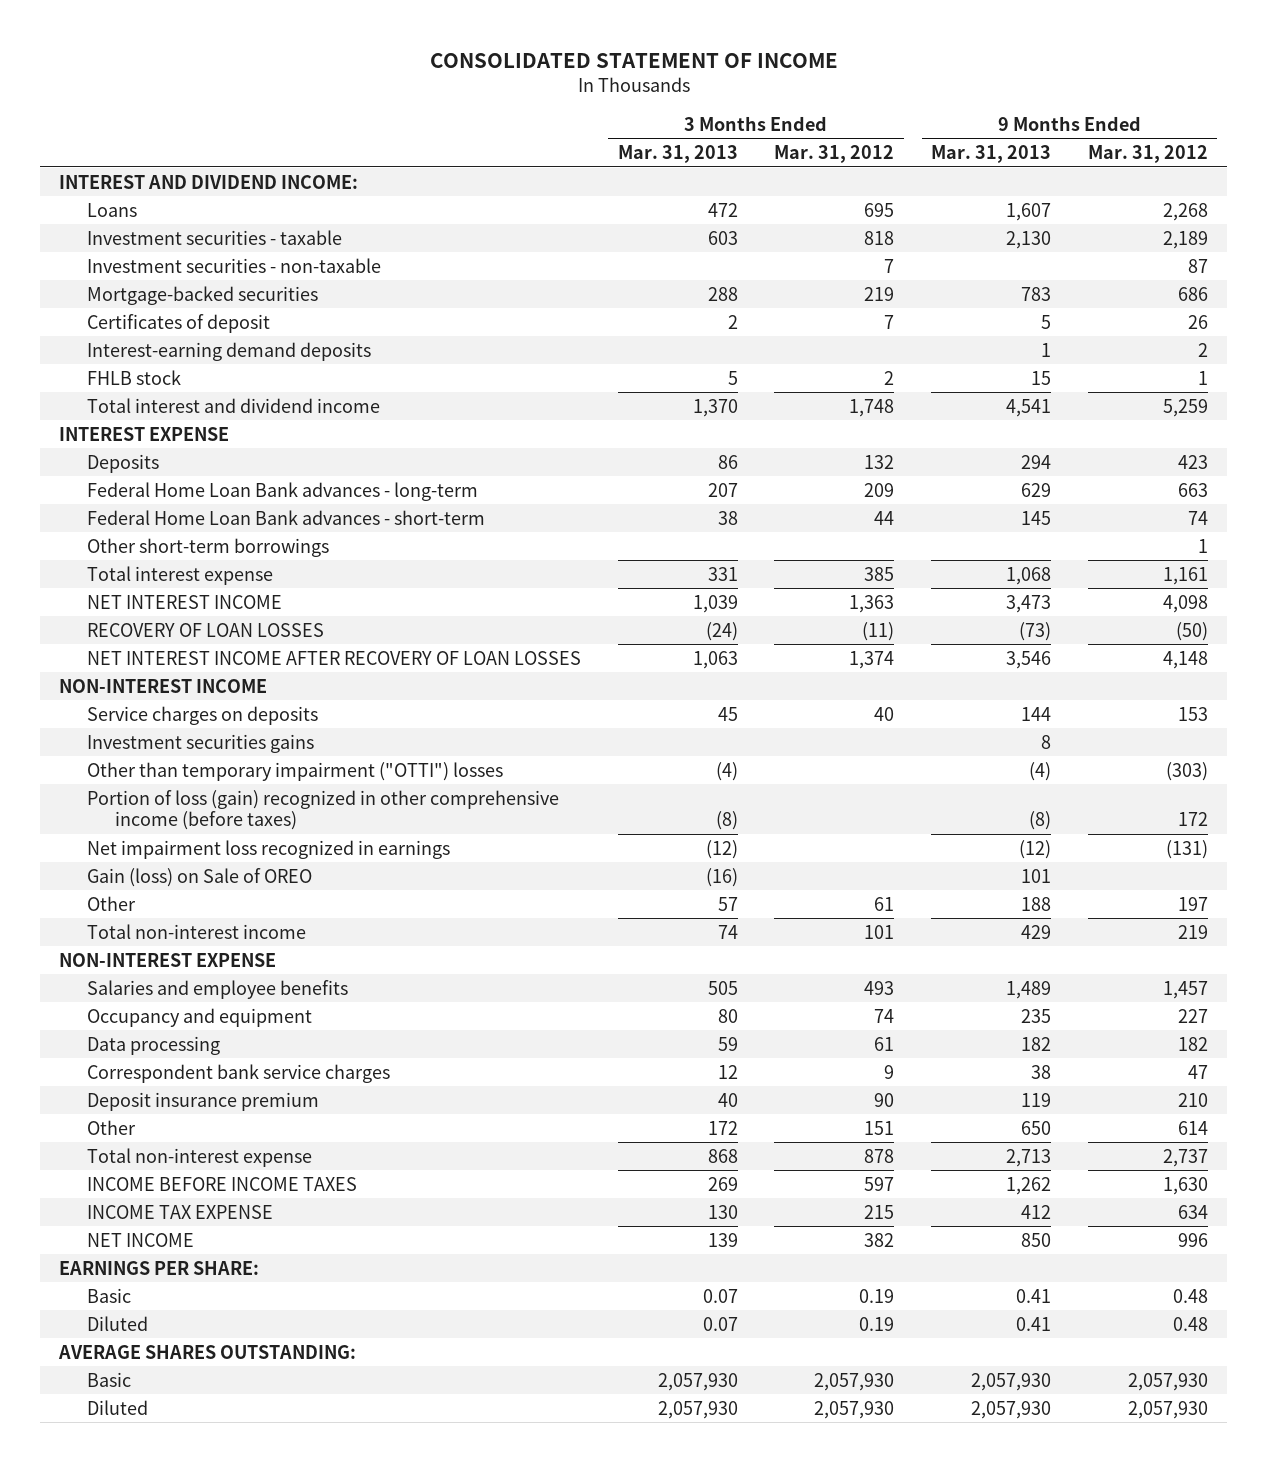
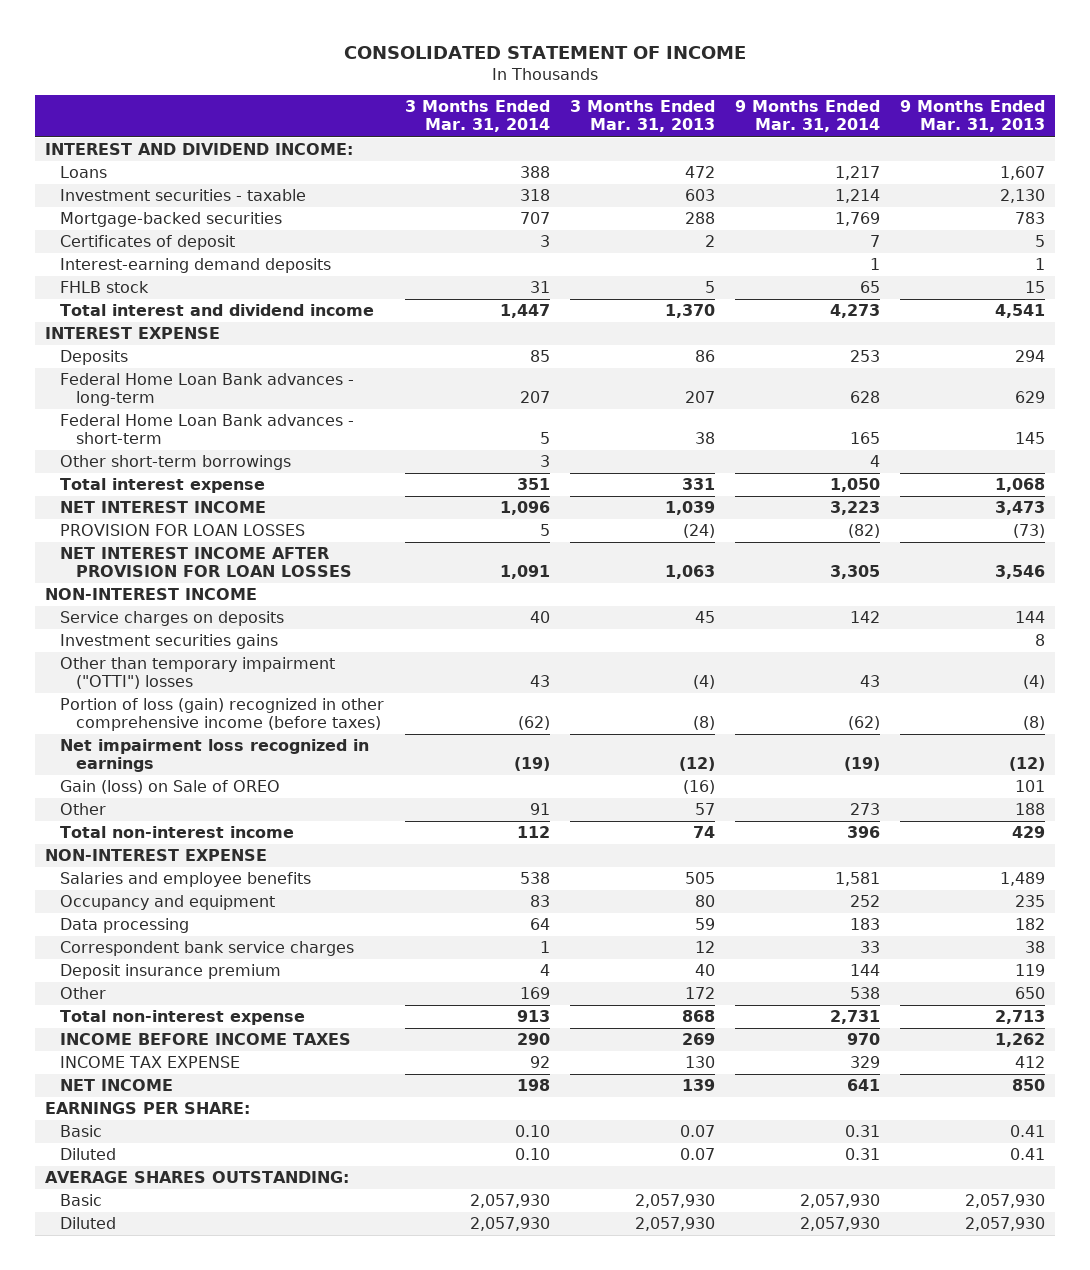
[774,145,895,164] Mar. 31, 2012 -> none
[1088,145,1209,164] Mar. 31, 2012 -> none
none -> [404,100,550,133] 3 Months Ended Mar. 31, 2014
none -> [734,100,880,133] 9 Months Ended Mar. 31, 2014
[86,257,381,273] Investment securities - non-taxable -> none
[86,622,324,637] RECOVERY OF LOAN LOSSES -> [60,524,306,537] PROVISION FOR LOAN LOSSES
[86,650,581,665] NET INTEREST INCOME AFTER RECOVERY OF LOAN LOSSES -> [60,547,352,578] NET INTEREST INCOME AFTER PROVISION FOR LOAN LOSSES

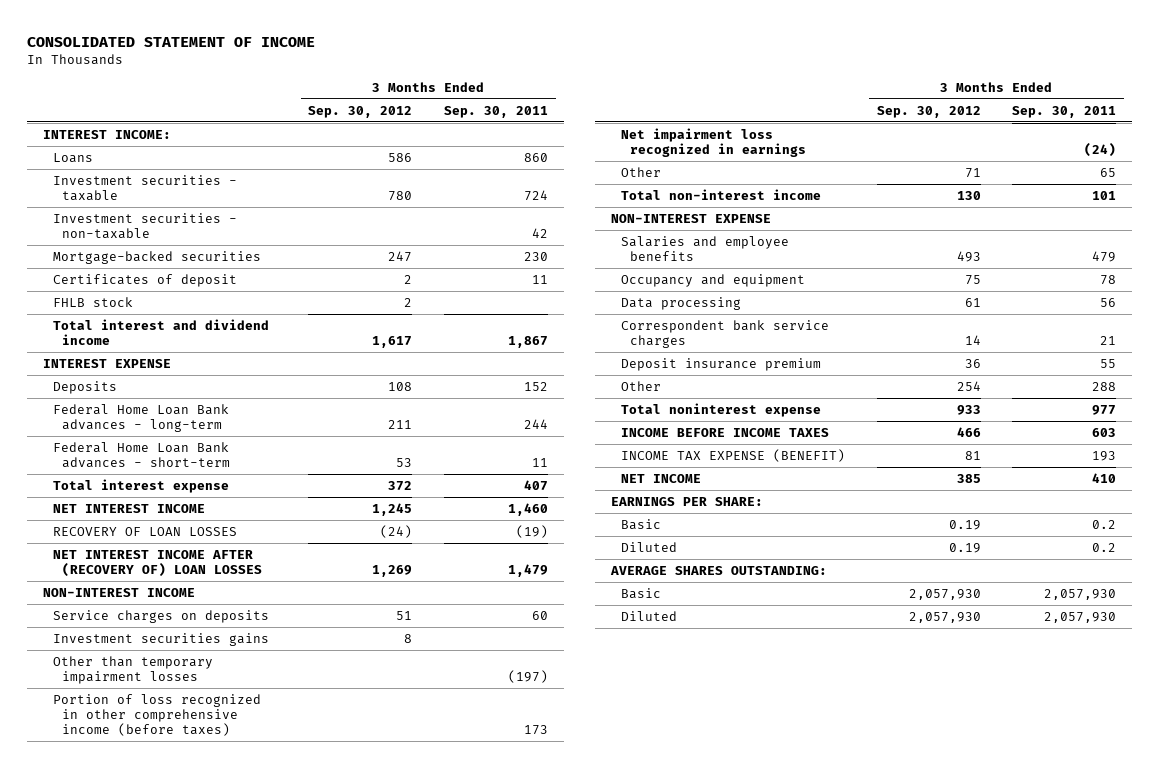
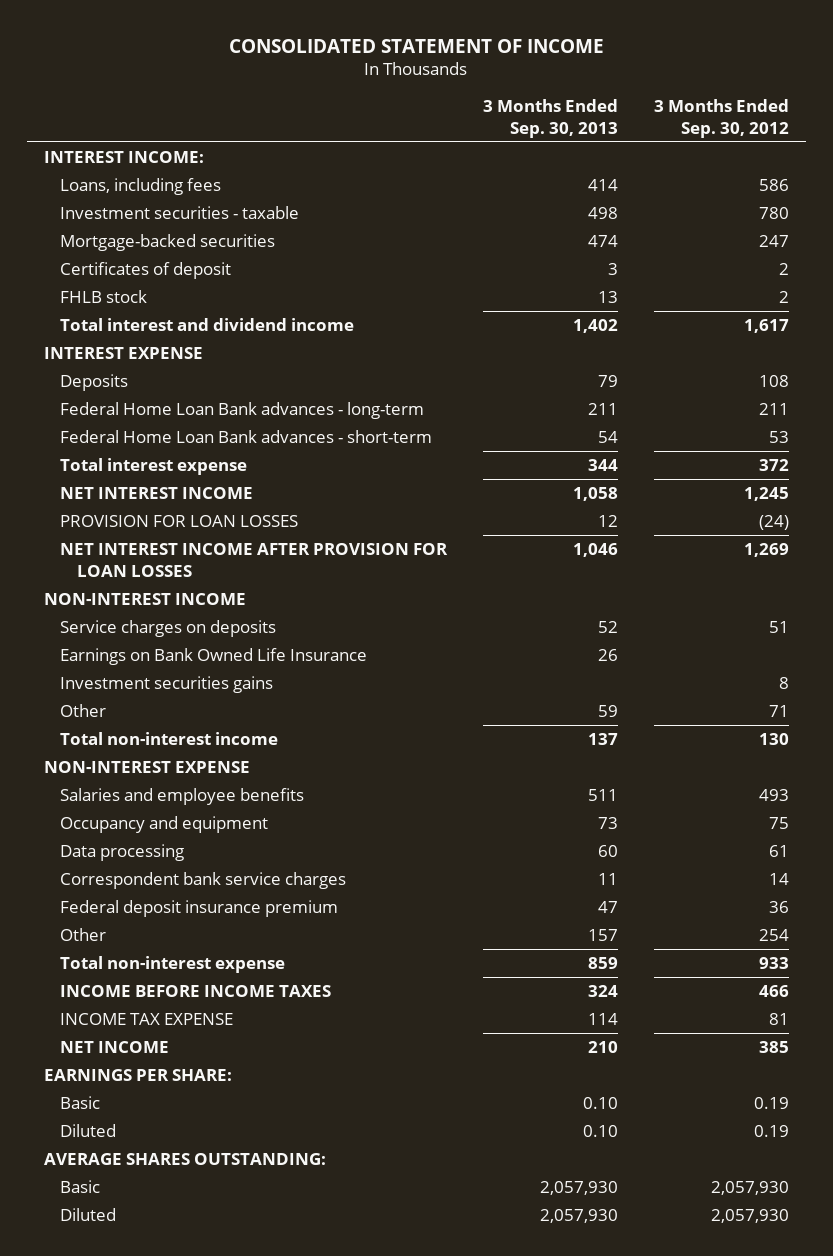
[444,105,549,118] Sep. 30, 2011 -> none
none -> [483,98,619,138] 3 Months Ended Sep. 30, 2013
[52,152,93,163] Loans -> [60,177,222,195] Loans, including fees
[52,212,237,240] Investment securities - non-taxable -> none
[52,526,237,536] RECOVERY OF LOAN LOSSES -> [60,514,299,527] PROVISION FOR LOAN LOSSES
[52,549,263,578] NET INTEREST INCOME AFTER (RECOVERY OF) LOAN LOSSES -> [60,542,449,577] NET INTEREST INCOME AFTER PROVISION FOR LOAN LOSSES
none -> [60,647,368,665] Earnings on Bank Owned Life Insurance
[52,655,213,685] Other than temporary impairment losses -> none
[52,693,261,737] Portion of loss recognized in other comprehensive income (before taxes) -> none
[620,127,807,158] Net impairment loss recognized in earnings -> none
[620,357,821,371] Deposit insurance premium -> [60,899,339,917] Federal deposit insurance premium
[620,402,821,417] Total noninterest expense -> [60,955,286,973] Total non-interest expense
[620,448,845,462] INCOME TAX EXPENSE (BENEFIT) -> [60,1012,234,1025] INCOME TAX EXPENSE

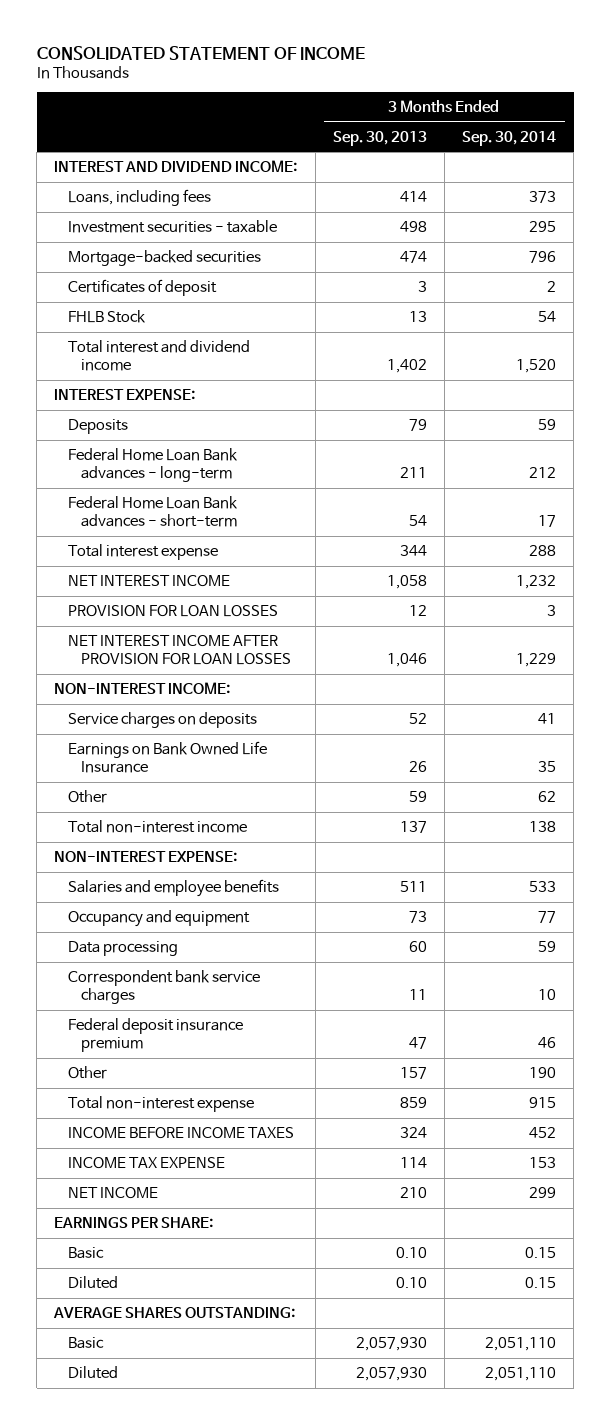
[653,98,789,138] 3 Months Ended Sep. 30, 2012 -> none
none -> [462,130,557,146] Sep. 30, 2014
[44,150,205,163] INTEREST INCOME: -> [54,159,298,172] INTEREST AND DIVIDEND INCOME:
[60,289,148,303] FHLB stock -> [67,309,146,323] FHLB Stock
[44,346,204,359] INTEREST EXPENSE -> [54,388,196,400] INTEREST EXPENSE:
[44,592,247,605] NON-INTEREST INCOME -> [54,681,231,694] NON-INTEREST INCOME:
[60,675,274,693] Investment securities gains -> none
[44,760,251,773] NON-INTEREST EXPENSE -> [54,850,238,862] NON-INTEREST EXPENSE:

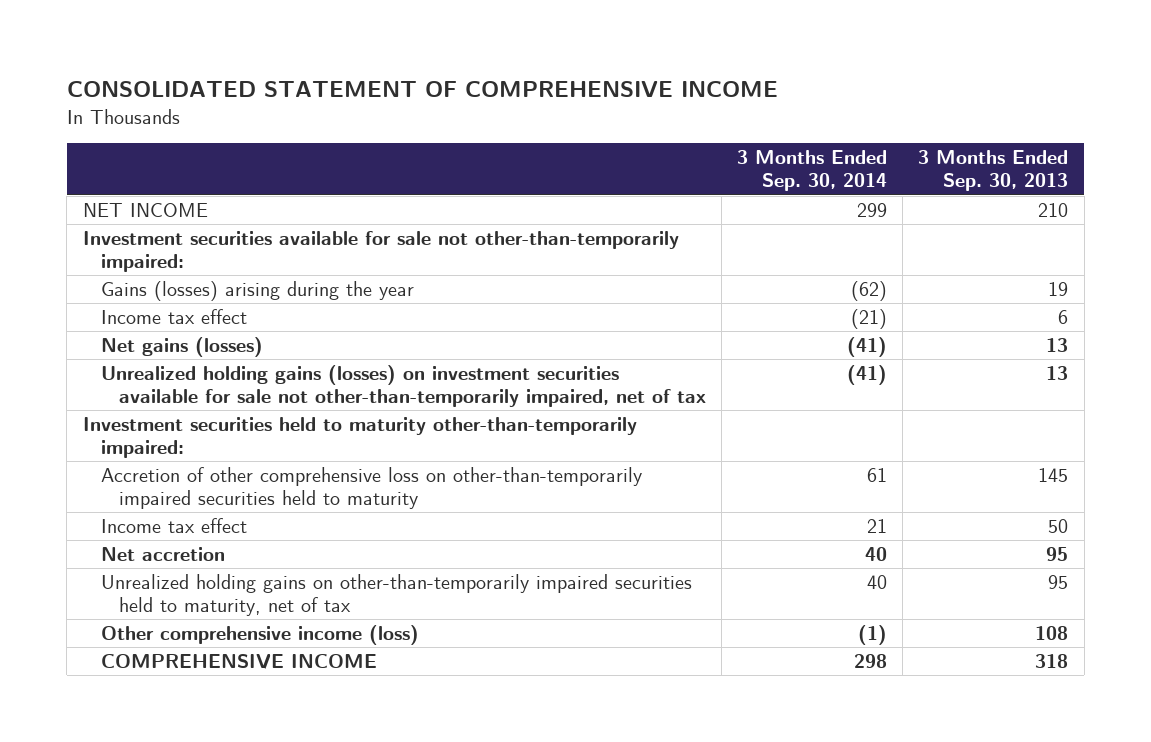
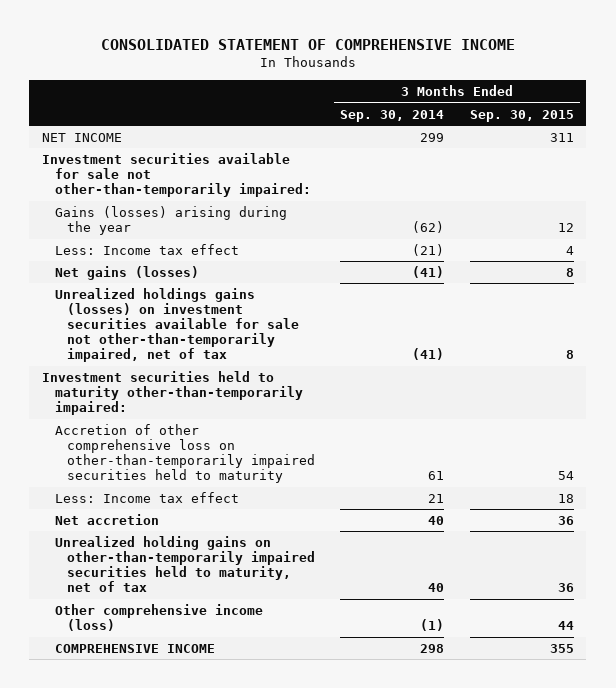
[918,150,1069,192] 3 Months Ended Sep. 30, 2013 -> none
none -> [469,109,574,122] Sep. 30, 2015
[100,308,247,324] Income tax effect -> [54,244,239,256] Less: Income tax effect
[100,364,706,408] Unrealized holding gains (losses) on investment securities available for sale not other-than-temporarily impaired, net of tax -> [54,288,300,363] Unrealized holdings gains (losses) on investment securities available for sale not other-than-temporarily impaired, net of tax
[100,517,247,533] Income tax effect -> [54,492,239,504] Less: Income tax effect

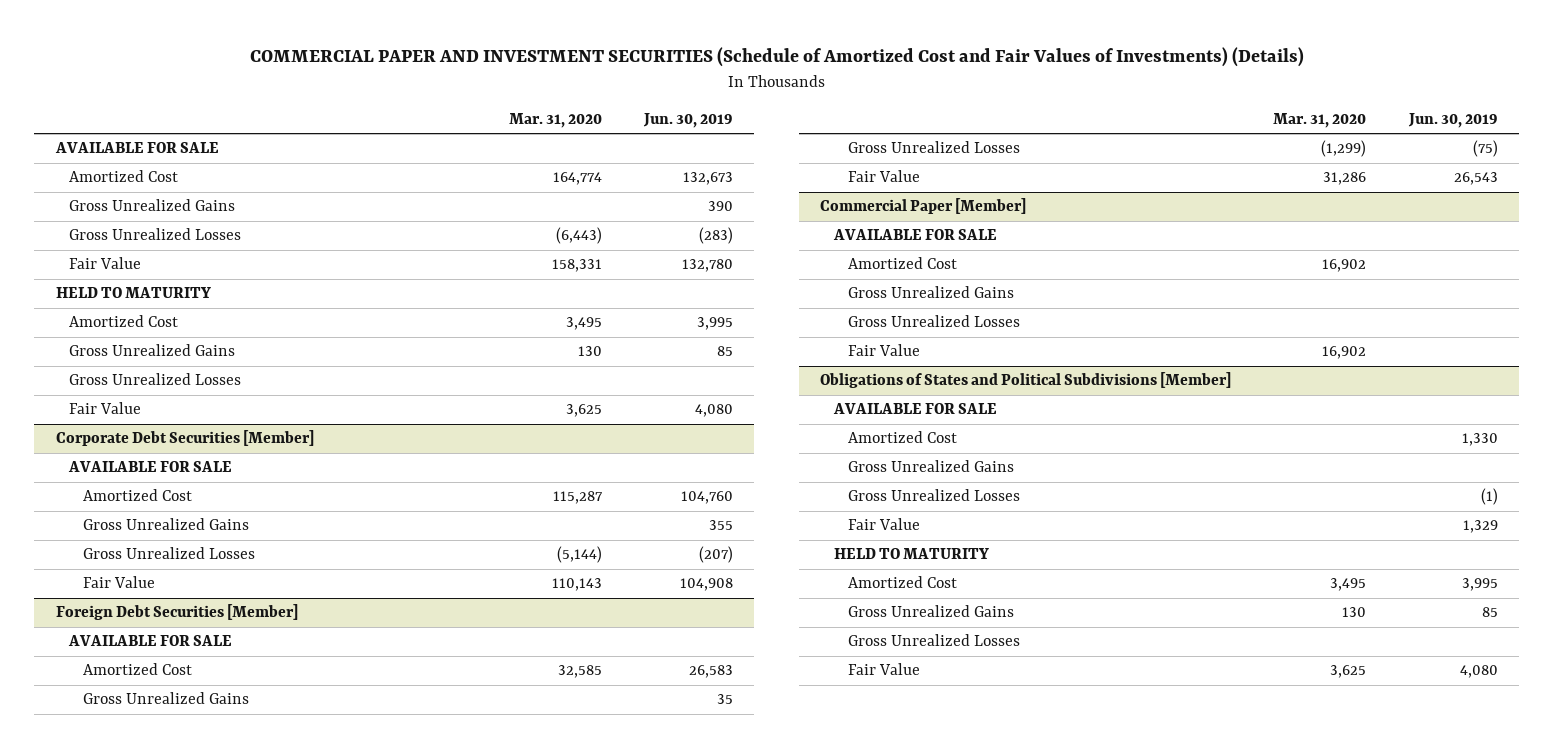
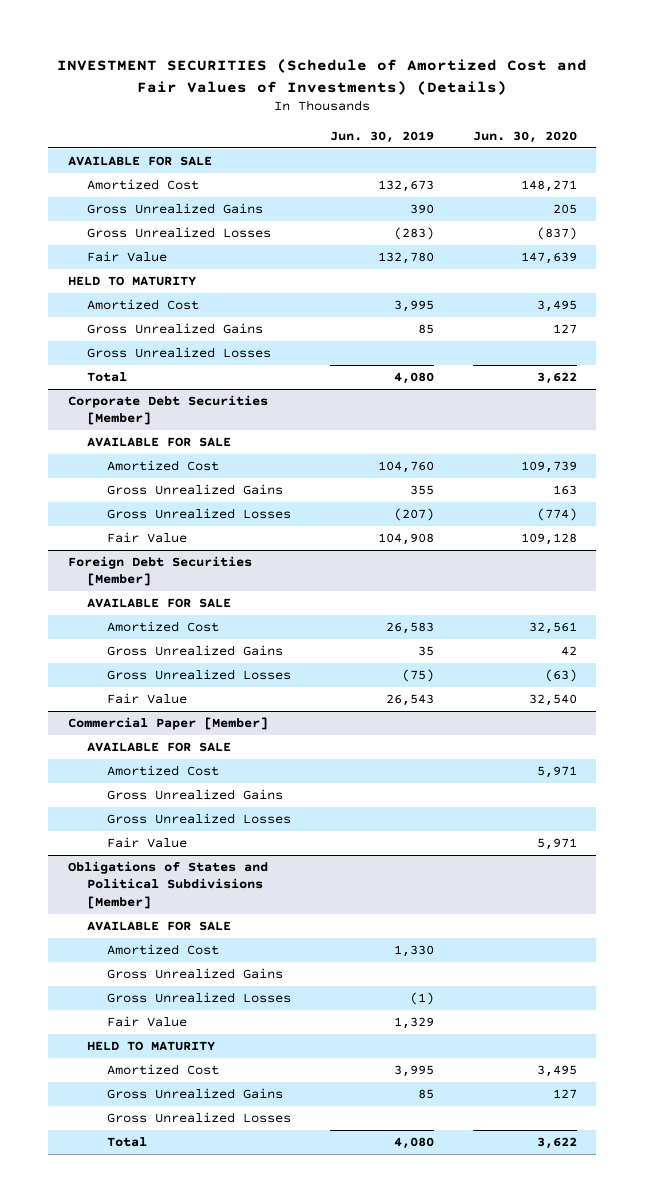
[249,47,1304,68] COMMERCIAL PAPER AND INVESTMENT SECURITIES (Schedule of Amortized Cost and Fair Values of Investments) (Details) -> [57,59,588,95] INVESTMENT SECURITIES (Schedule of Amortized Cost and Fair Values of Investments) (Details)
[508,112,602,128] Mar. 31, 2020 -> none
none -> [472,131,577,144] Jun. 30, 2020
[69,402,142,415] Fair Value -> [87,371,128,382] Total
[848,663,921,676] Fair Value -> [106,1136,147,1147] Total

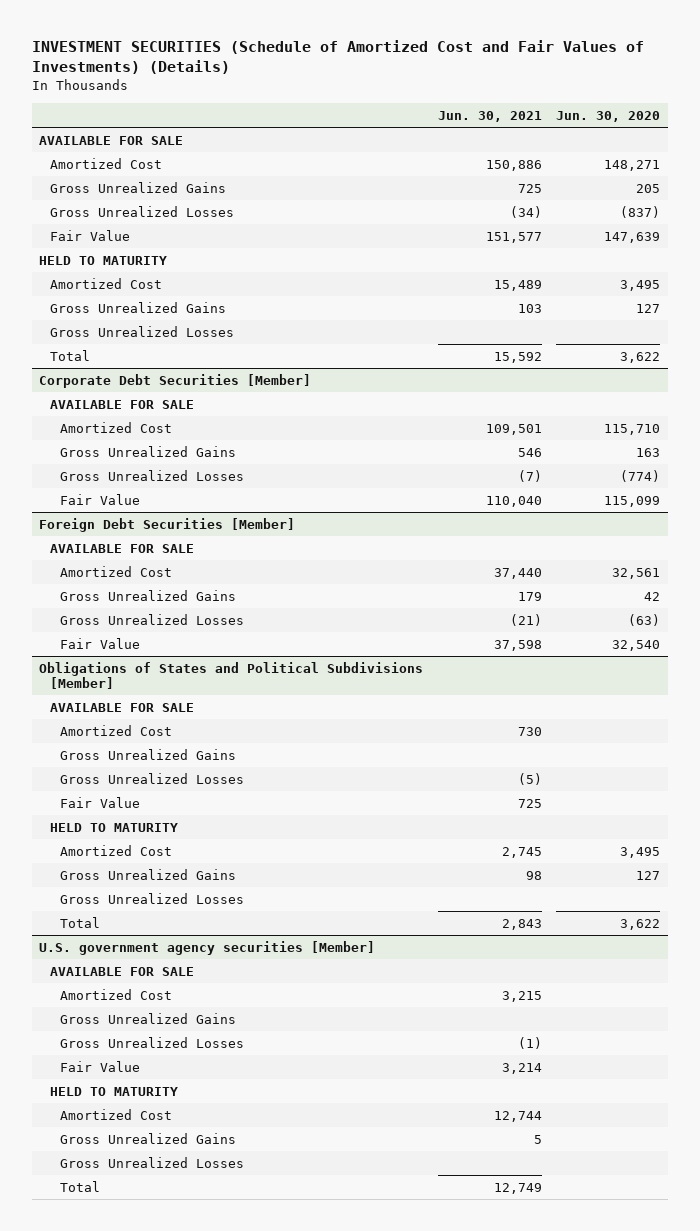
[329,131,434,144] Jun. 30, 2019 -> none
none -> [437,110,542,122] Jun. 30, 2021
[520,460,577,473] 109,739 -> [604,423,661,435] 115,710
[520,532,577,545] 109,128 -> [604,495,661,507] 115,099
[67,716,268,730] Commercial Paper [Member] -> none
[87,741,232,752] AVAILABLE FOR SALE -> none
[106,764,219,776] Amortized Cost -> none
[106,788,283,800] Gross Unrealized Gains -> none
[106,812,291,824] Gross Unrealized Losses -> none
[106,836,187,848] Fair Value -> none
none -> [39,940,376,955] U.S. government agency securities [Member]
none -> [49,966,194,976] AVAILABLE FOR SALE
none -> [60,988,173,1000] Amortized Cost
none -> [60,1012,237,1024] Gross Unrealized Gains
none -> [60,1036,245,1048] Gross Unrealized Losses
none -> [60,1060,141,1072] Fair Value
none -> [49,1086,178,1096] HELD TO MATURITY
none -> [60,1108,173,1120] Amortized Cost
none -> [60,1132,237,1144] Gross Unrealized Gains
none -> [60,1156,245,1168] Gross Unrealized Losses
none -> [60,1180,101,1192] Total

